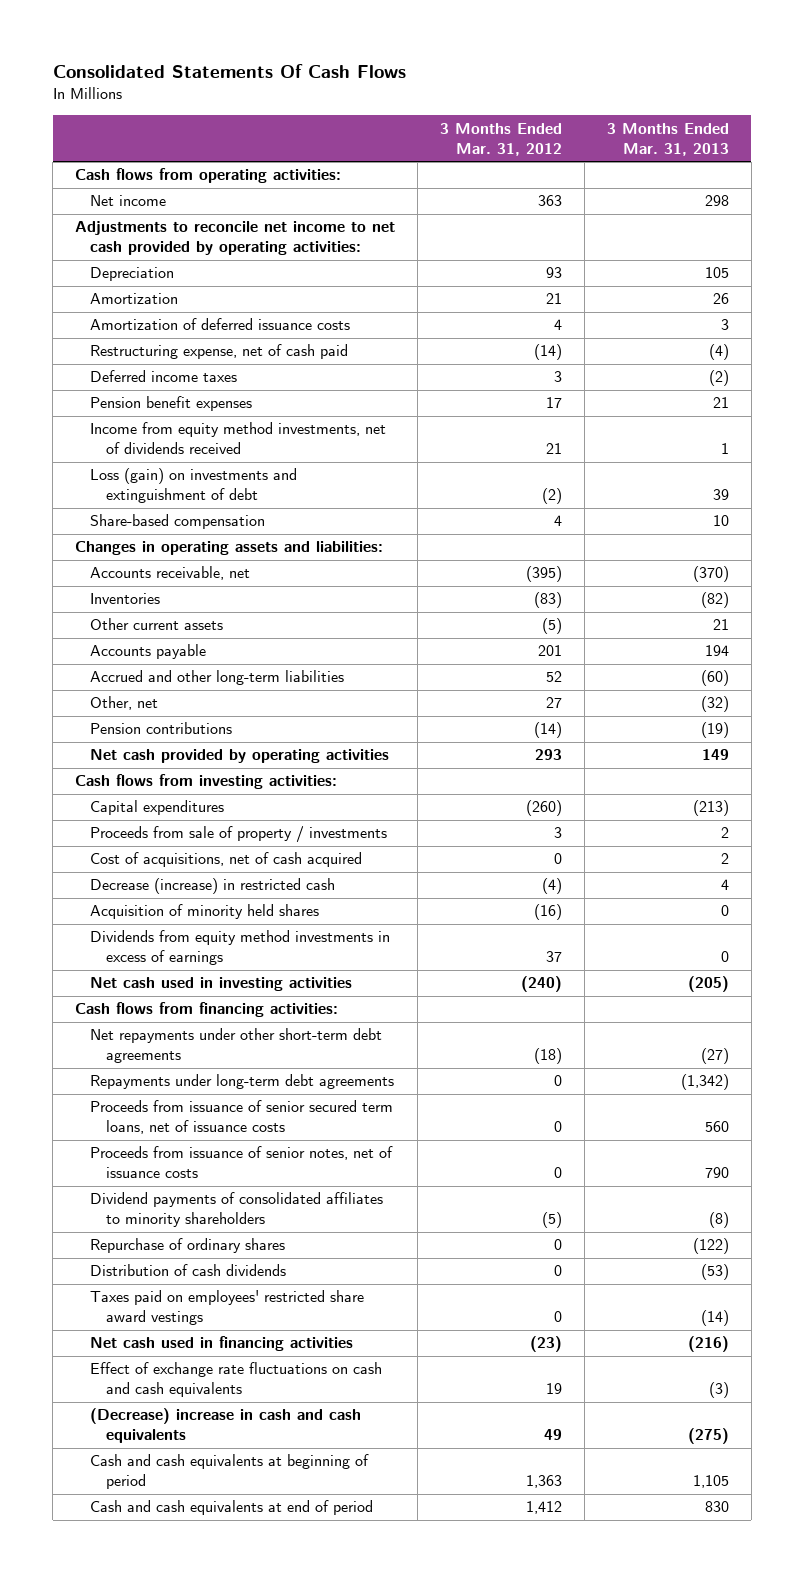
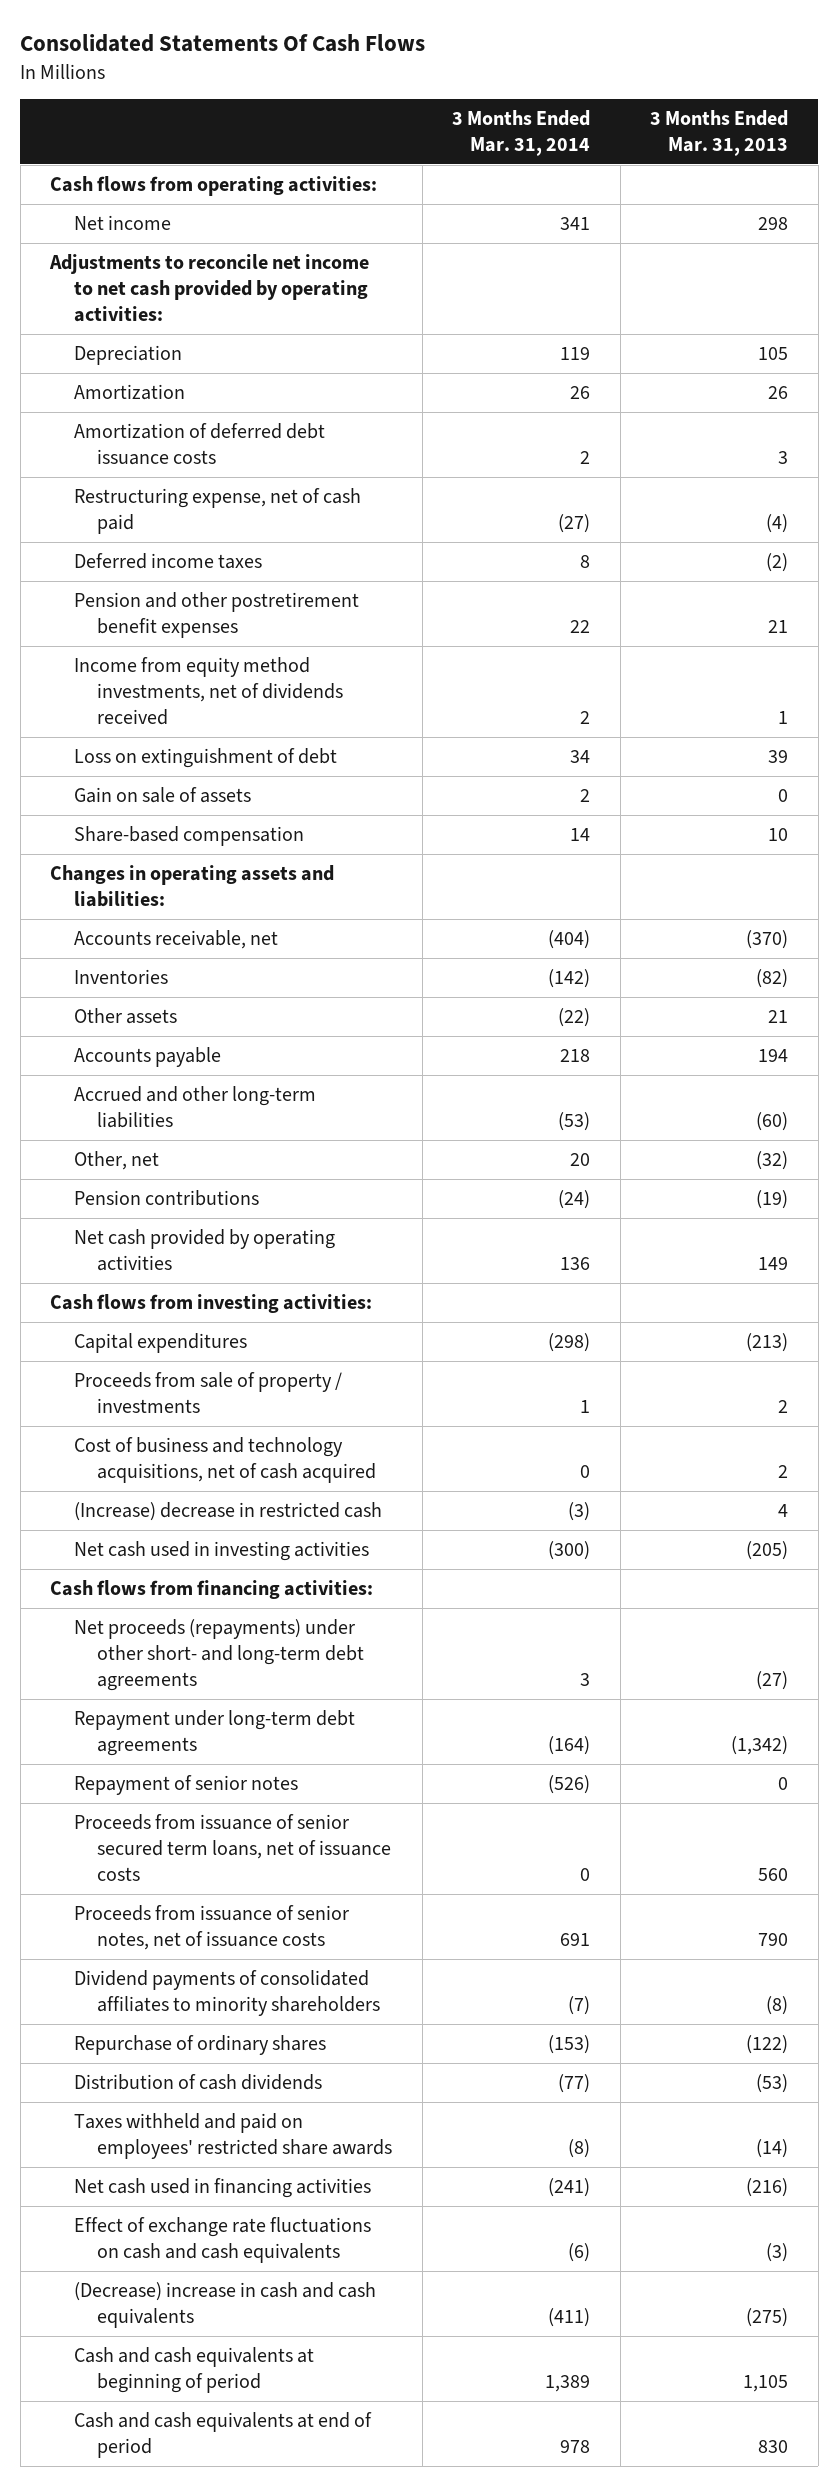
[439,122,562,156] 3 Months Ended Mar. 31, 2012 -> none
none -> [452,109,591,156] 3 Months Ended Mar. 31, 2014
[90,318,351,331] Amortization of deferred issuance costs -> [73,422,325,466] Amortization of deferred debt issuance costs
[90,396,253,412] Pension benefit expenses -> [73,591,359,639] Pension and other postretirement benefit expenses
[90,468,298,504] Loss (gain) on investments and extinguishment of debt -> [73,747,337,768] Loss on extinguishment of debt
none -> [73,786,251,803] Gain on sale of assets
[90,618,224,631] Other current assets -> [73,1007,177,1024] Other assets
[90,904,320,920] Acquisition of minority held shares -> none
[90,930,391,966] Dividends from equity method investments in excess of earnings -> none
[90,852,363,868] Cost of acquisitions, net of cash acquired -> [73,1436,377,1484] Cost of business and technology acquisitions, net of cash acquired
[90,878,336,895] Decrease (increase) in restricted cash -> [73,1501,382,1521] (Increase) decrease in restricted cash
[90,1028,383,1064] Net repayments under other short-term debt agreements -> [73,1618,365,1692] Net proceeds (repayments) under other short- and long-term debt agreements
[90,1074,395,1090] Repayments under long-term debt agreements -> [73,1709,355,1757] Repayment under long-term debt agreements
none -> [73,1774,298,1795] Repayment of senior notes
[90,1290,365,1326] Taxes paid on employees' restricted share award vestings -> [73,2112,393,2160] Taxes withheld and paid on employees' restricted share awards

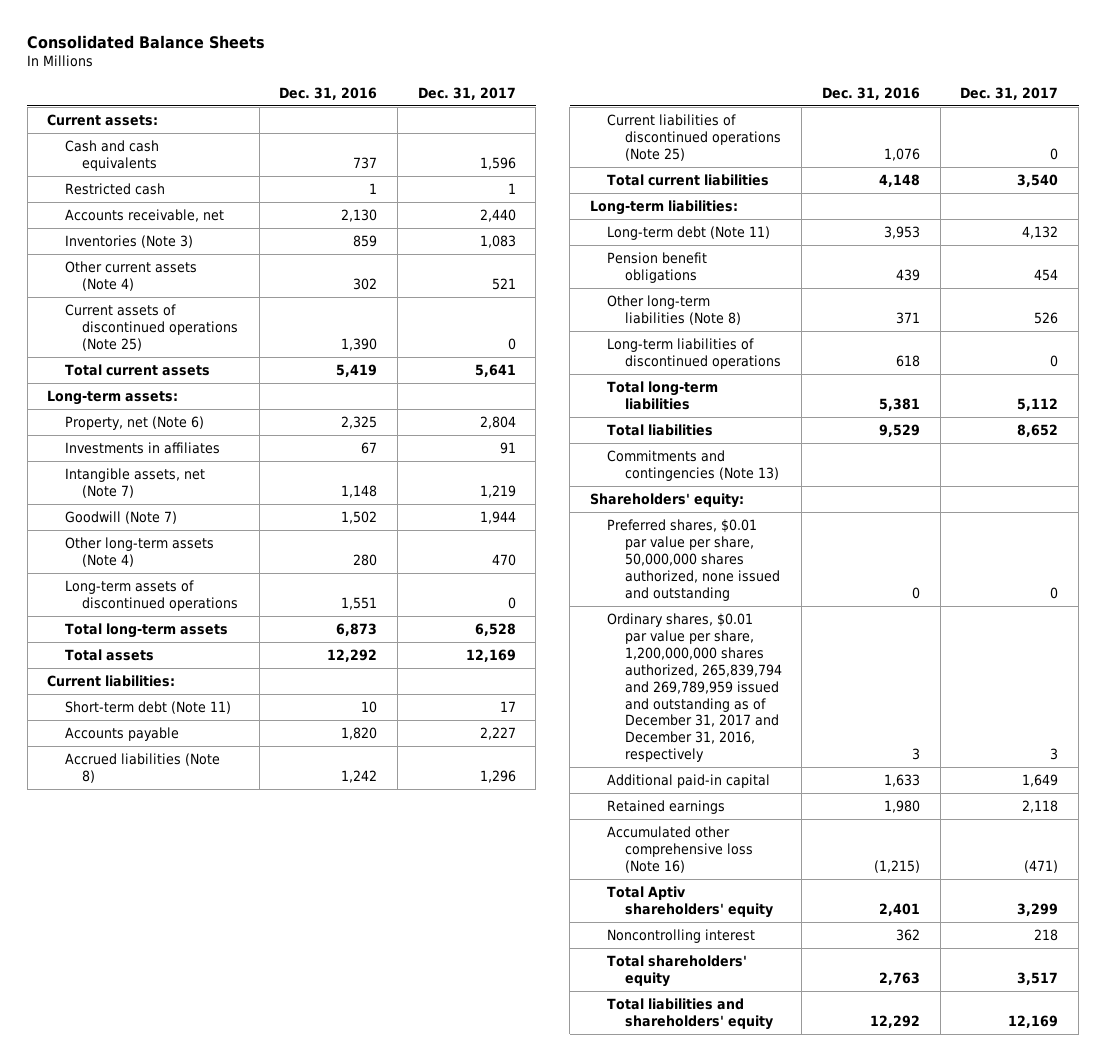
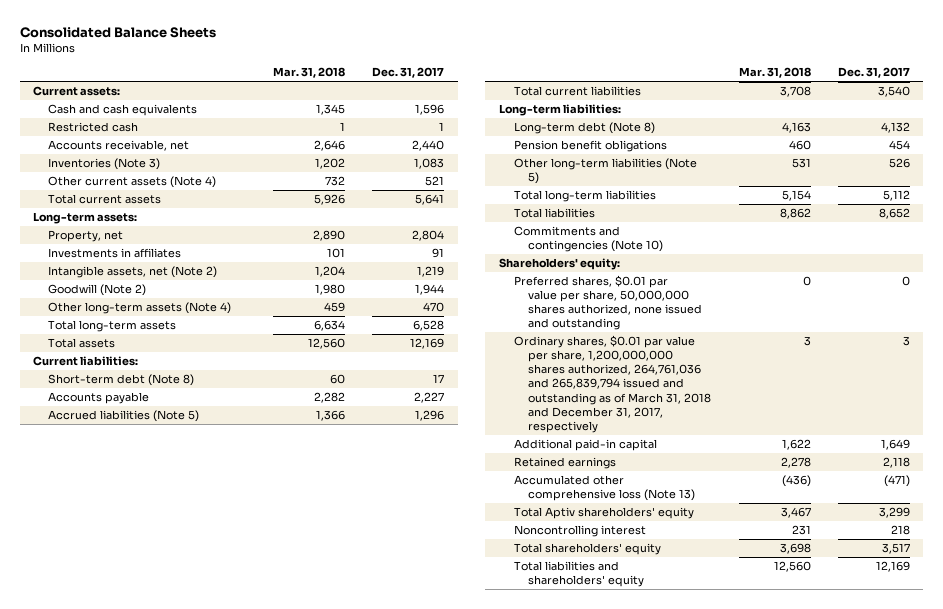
[279,86,378,100] Dec. 31, 2016 -> none
none -> [272,67,345,79] Mar. 31, 2018
[64,303,238,351] Current assets of discontinued operations (Note 25) -> none
[64,415,204,430] Property, net (Note 6) -> [48,230,124,243] Property, net
[64,467,205,498] Intangible assets, net (Note 7) -> [48,266,218,279] Intangible assets, net (Note 2)
[64,510,177,524] Goodwill (Note 7) -> [48,284,147,297] Goodwill (Note 2)
[64,579,238,611] Long-term assets of discontinued operations -> none
[64,700,231,714] Short-term debt (Note 11) -> [48,374,195,387] Short-term debt (Note 8)
[607,113,781,161] Current liabilities of discontinued operations (Note 25) -> none
[64,752,220,783] Accrued liabilities (Note 8) -> [48,410,200,423] Accrued liabilities (Note 5)
[607,225,771,240] Long-term debt (Note 11) -> [513,122,655,135] Long-term debt (Note 8)
[607,337,781,369] Long-term liabilities of discontinued operations -> none
[607,294,741,325] Other long-term liabilities (Note 8) -> [513,158,697,185] Other long-term liabilities (Note 5)
[607,449,779,481] Commitments and contingencies (Note 13) -> [513,226,664,253] Commitments and contingencies (Note 10)
[607,612,782,763] Ordinary shares, $0.01 par value per share, 1,200,000,000 shares authorized, 265,839,794 and 269,789,959 issued and outstanding as of December 31, 2017 and December 31, 2016, respectively -> [513,335,712,433] Ordinary shares, $0.01 par value per share, 1,200,000,000 shares authorized, 264,761,036 and 265,839,794 issued and outstanding as of March 31, 2018 and December 31, 2017, respectively
[607,825,753,873] Accumulated other comprehensive loss (Note 16) -> [513,475,696,502] Accumulated other comprehensive loss (Note 13)

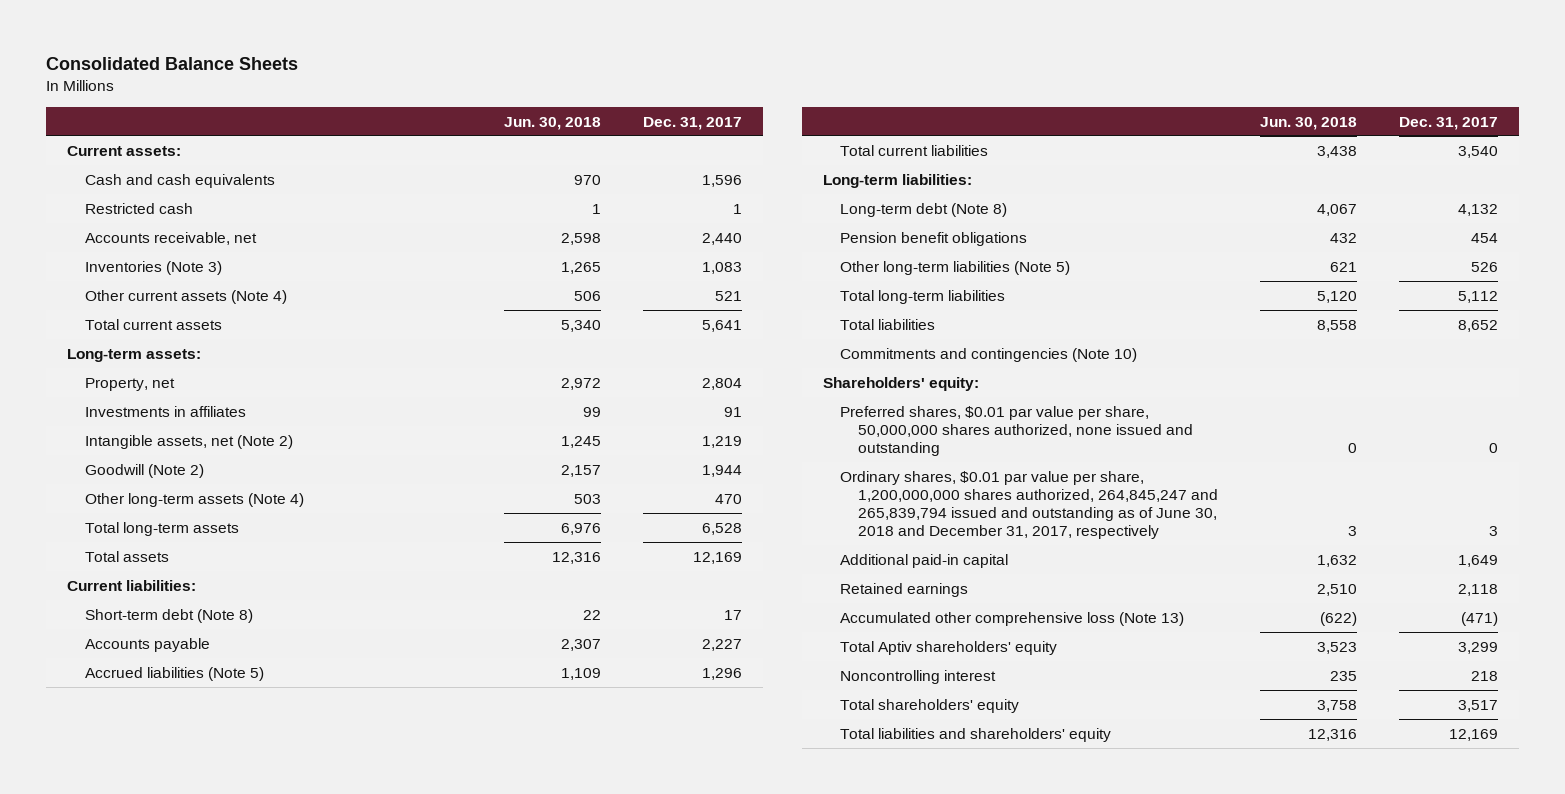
[272,67,345,79] Mar. 31, 2018 -> none
none -> [504,116,602,130] Jun. 30, 2018
[513,335,712,433] Ordinary shares, $0.01 par value per share, 1,200,000,000 shares authorized, 264,761,036 and 265,839,794 issued and outstanding as of March 31, 2018 and December 31, 2017, respectively -> [840,470,1219,540] Ordinary shares, $0.01 par value per share, 1,200,000,000 shares authorized, 264,845,247 and 265,839,794 issued and outstanding as of June 30, 2018 and December 31, 2017, respectively

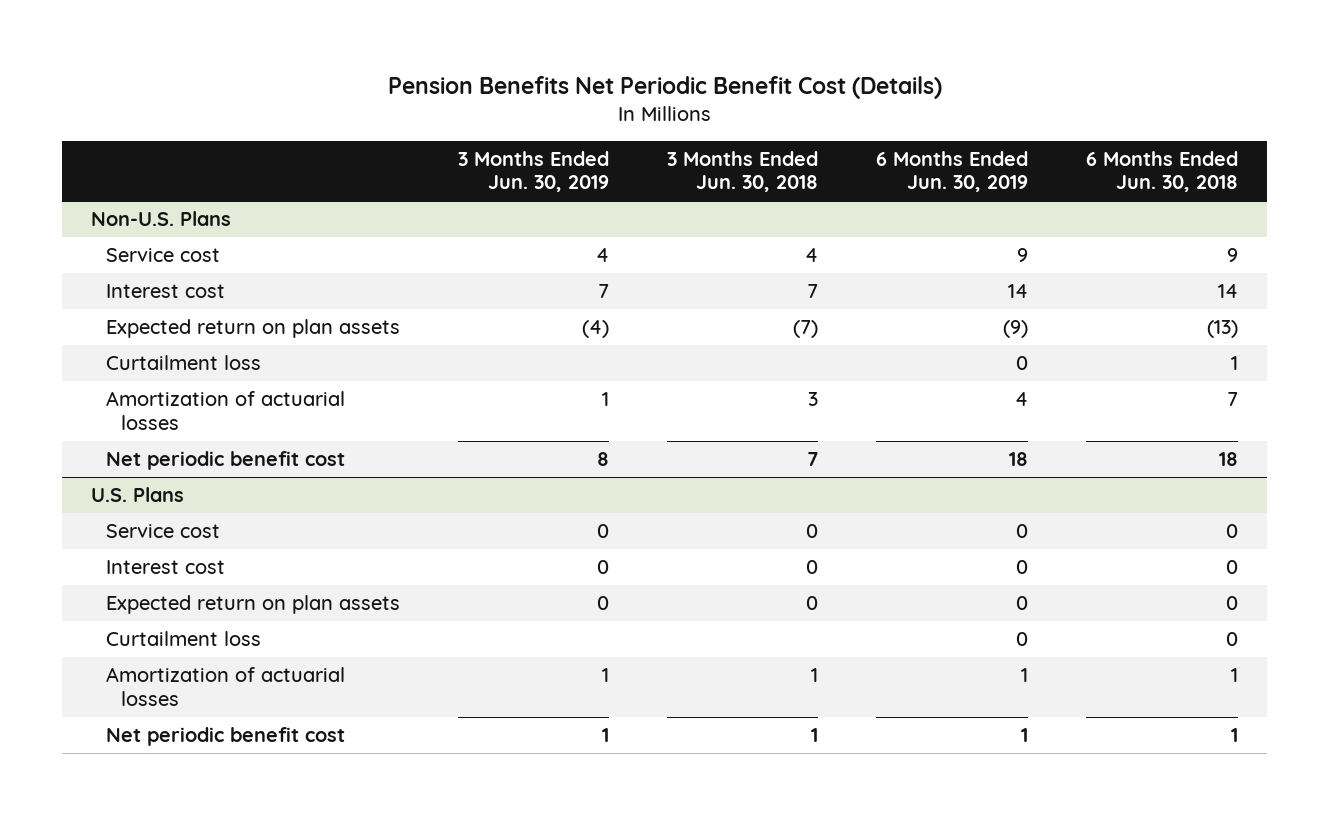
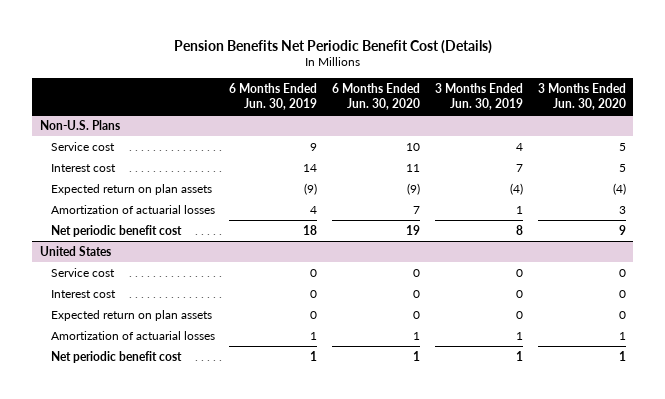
[667,150,819,193] 3 Months Ended Jun. 30, 2018 -> none
[1085,150,1238,193] 6 Months Ended Jun. 30, 2018 -> none
none -> [332,82,421,110] 6 Months Ended Jun. 30, 2020
none -> [537,82,626,110] 3 Months Ended Jun. 30, 2020
[106,355,262,371] Curtailment loss -> none
[91,487,185,503] U.S. Plans -> none
none -> [39,245,111,256] United States
[106,631,262,647] Curtailment loss -> none

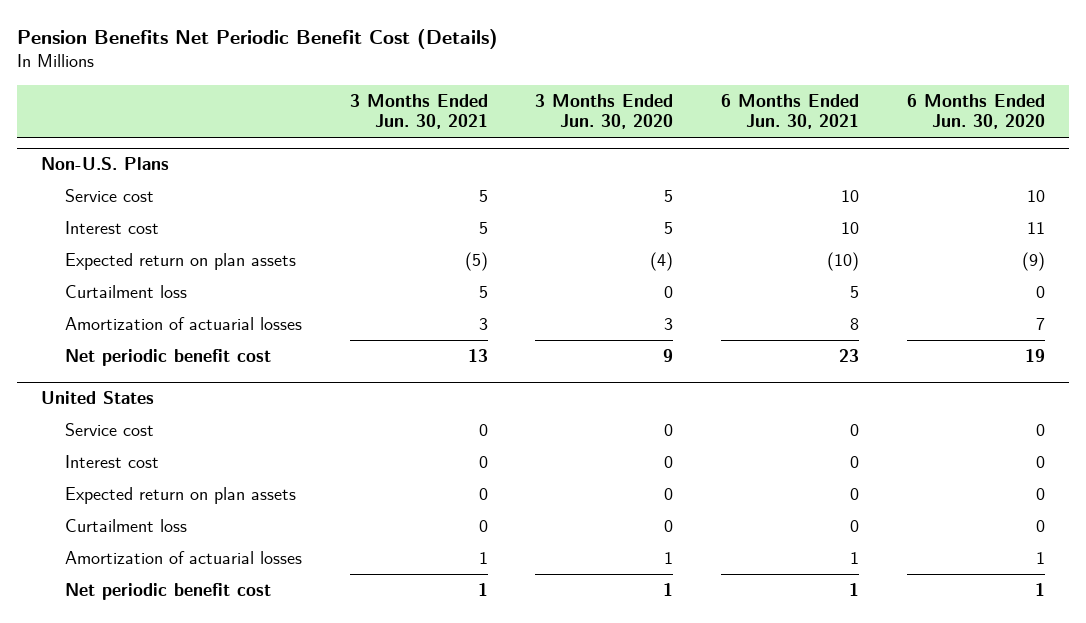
[229,82,318,110] 6 Months Ended Jun. 30, 2019 -> none
[434,82,523,110] 3 Months Ended Jun. 30, 2019 -> none
none -> [349,93,488,130] 3 Months Ended Jun. 30, 2021
none -> [721,93,860,130] 6 Months Ended Jun. 30, 2021
none -> [64,285,187,299] Curtailment loss
none -> [64,519,187,533] Curtailment loss

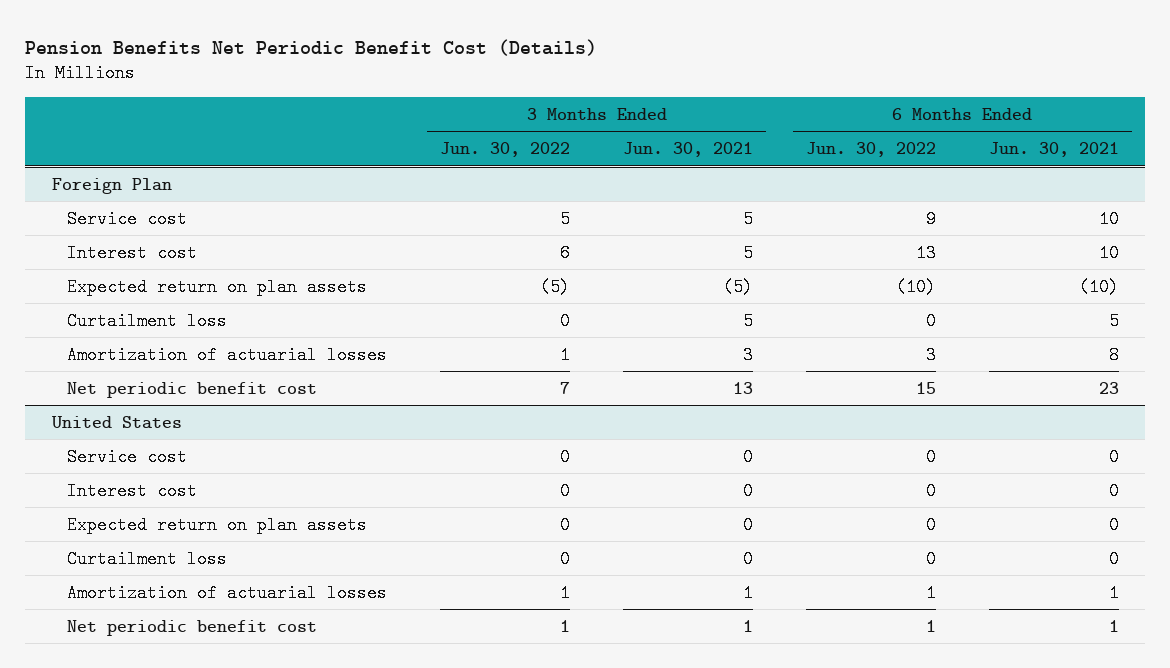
[535,93,674,130] 3 Months Ended Jun. 30, 2020 -> none
[907,93,1046,130] 6 Months Ended Jun. 30, 2020 -> none
none -> [440,141,571,157] Jun. 30, 2022
none -> [805,141,936,157] Jun. 30, 2022
[41,157,170,171] Non-U.S. Plans -> [51,177,172,194] Foreign Plan

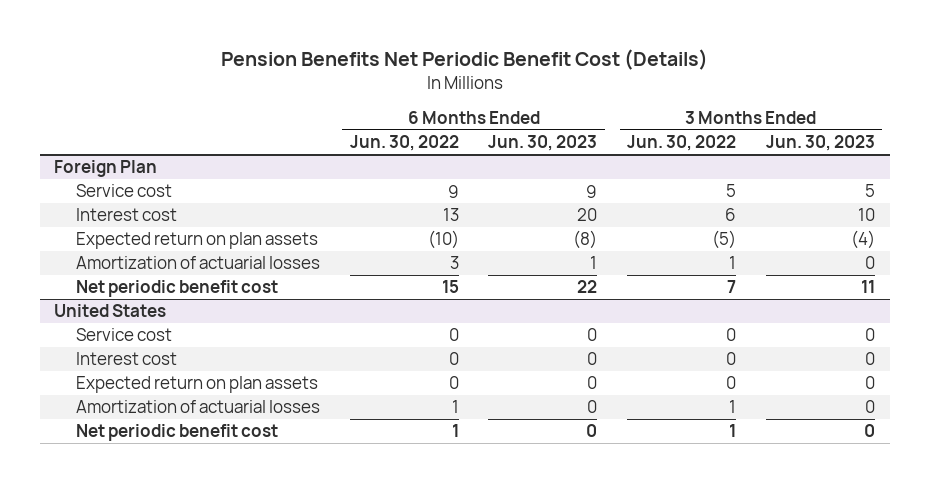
[623,141,754,157] Jun. 30, 2021 -> none
[988,141,1119,157] Jun. 30, 2021 -> none
none -> [488,135,598,152] Jun. 30, 2023
none -> [765,135,875,152] Jun. 30, 2023
[67,311,228,330] Curtailment loss -> none
[67,549,228,568] Curtailment loss -> none

